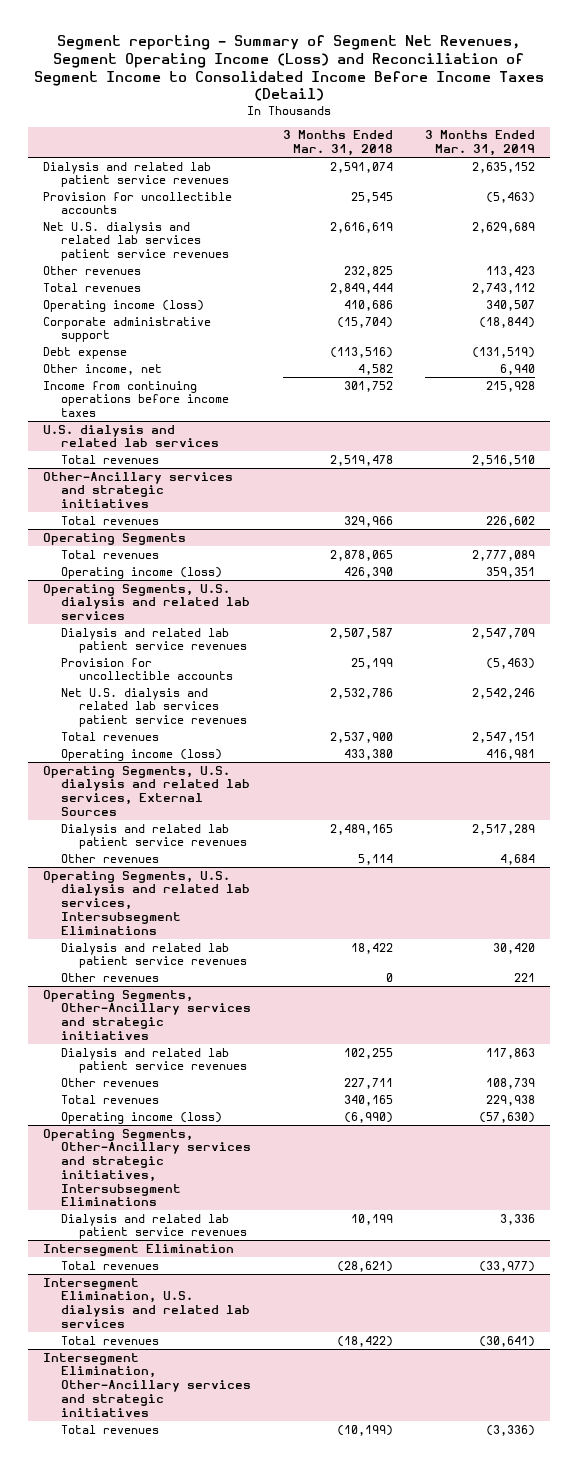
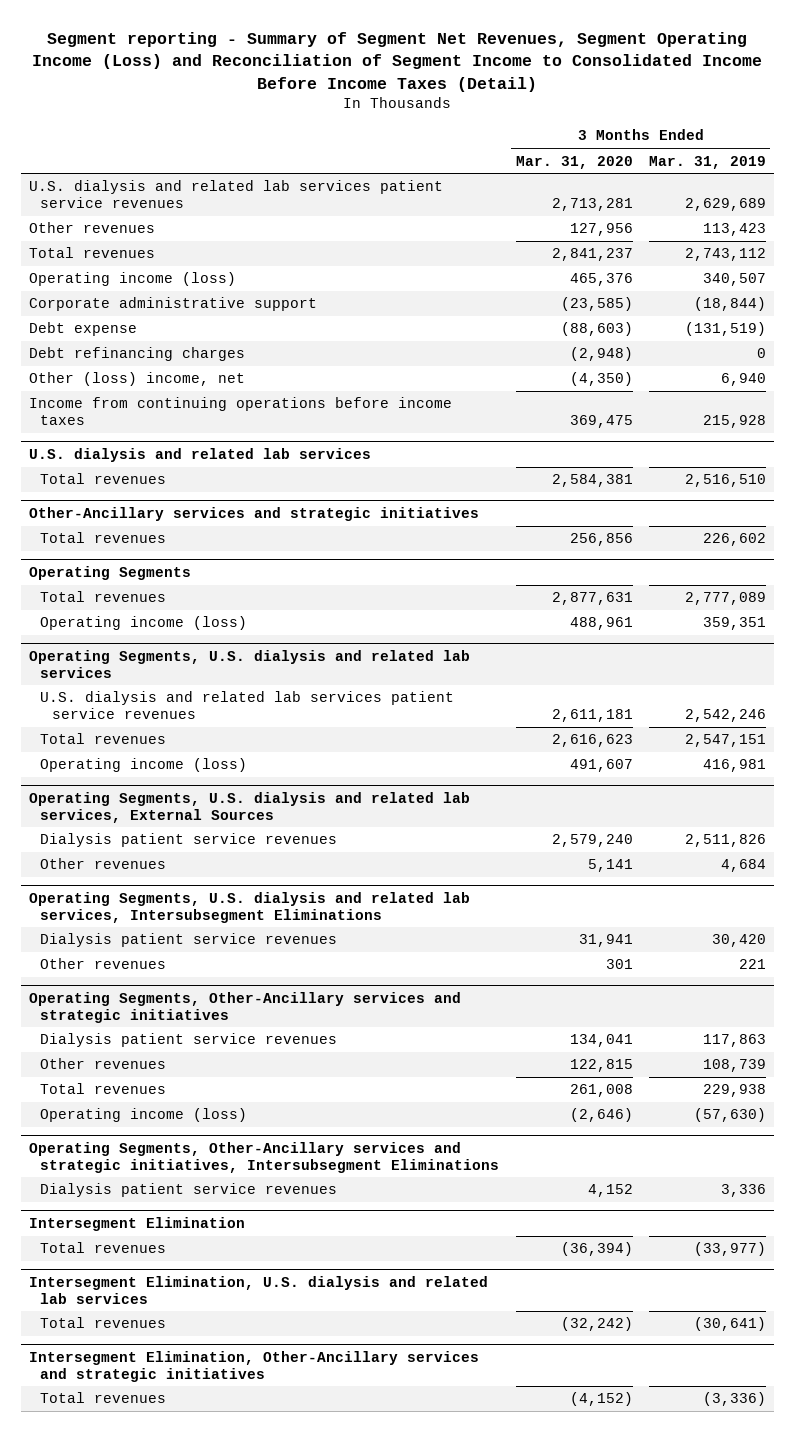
[282,130,393,157] 3 Months Ended Mar. 31, 2018 -> none
none -> [515,155,633,169] Mar. 31, 2020
[43,161,230,188] Dialysis and related lab patient service revenues -> none
[43,191,233,215] Provision for uncollectible accounts -> none
[43,221,230,262] Net U.S. dialysis and related lab services patient service revenues -> [29,180,444,209] U.S. dialysis and related lab services patient service revenues
none -> [29,347,246,362] Debt refinancing charges
[43,363,163,375] Other income, net -> [29,372,246,387] Other (loss) income, net
[61,627,248,654] Dialysis and related lab patient service revenues -> none
[61,657,234,681] Provision for uncollectible accounts -> none
[61,687,248,728] Net U.S. dialysis and related lab services patient service revenues -> [40,691,455,720] U.S. dialysis and related lab services patient service revenues
[61,823,248,850] Dialysis and related lab patient service revenues -> [40,833,338,848] Dialysis patient service revenues
[471,823,535,835] 2,517,289 -> [684,834,766,848] 2,511,826
[61,942,248,969] Dialysis and related lab patient service revenues -> [40,933,338,948] Dialysis patient service revenues
[61,1047,248,1074] Dialysis and related lab patient service revenues -> [40,1033,338,1048] Dialysis patient service revenues
[61,1213,248,1240] Dialysis and related lab patient service revenues -> [40,1183,338,1198] Dialysis patient service revenues

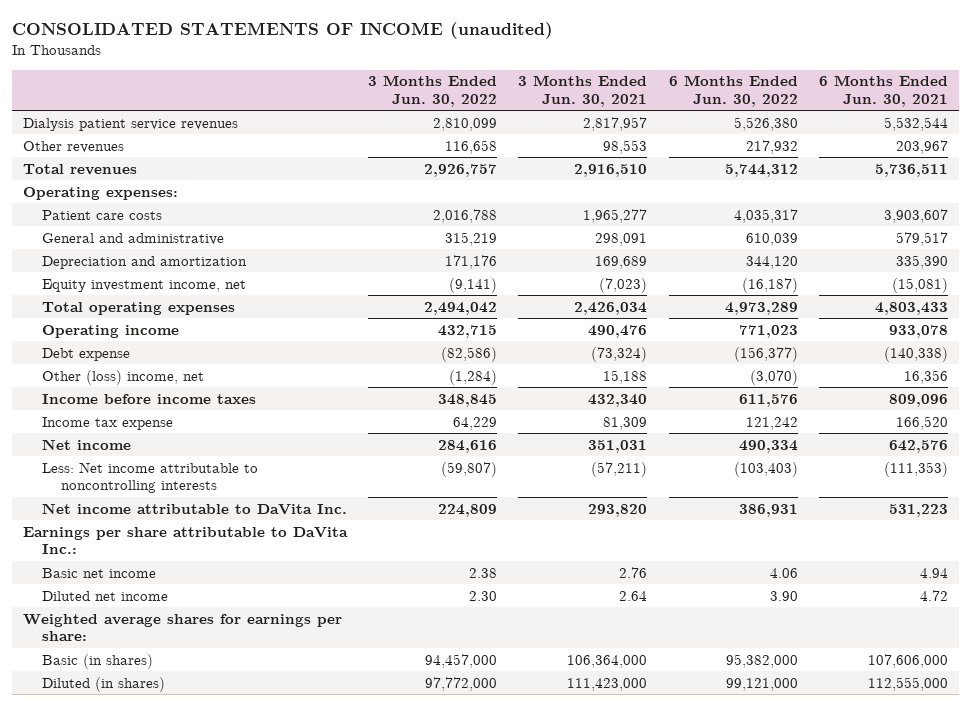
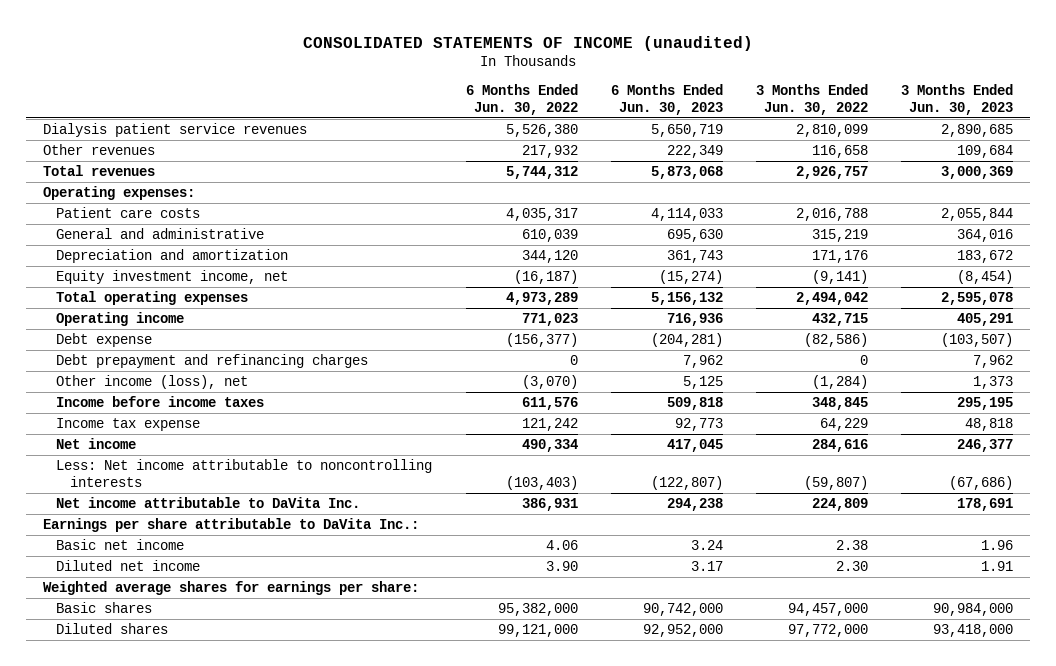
[518,75,648,107] 3 Months Ended Jun. 30, 2021 -> none
[819,75,949,107] 6 Months Ended Jun. 30, 2021 -> none
none -> [610,84,723,115] 6 Months Ended Jun. 30, 2023
none -> [901,84,1014,115] 3 Months Ended Jun. 30, 2023
none -> [56,354,369,369] Debt prepayment and refinancing charges
[41,369,204,385] Other (loss) income, net -> [56,375,249,390] Other income (loss), net
[41,653,153,669] Basic (in shares) -> [56,602,153,614] Basic shares
[41,676,165,692] Diluted (in shares) -> [56,623,169,635] Diluted shares

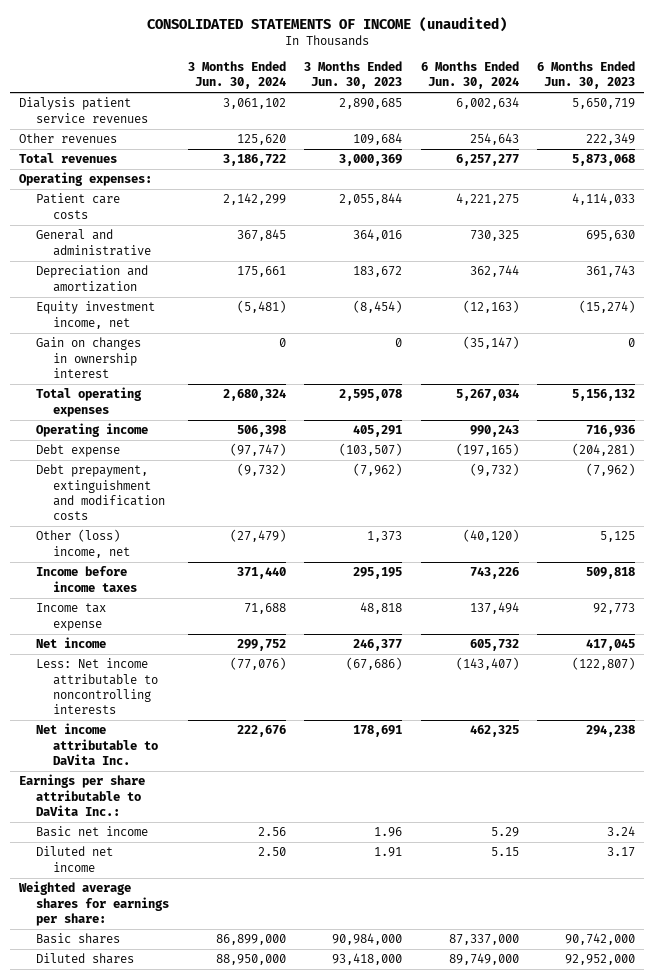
[465,84,578,115] 6 Months Ended Jun. 30, 2022 -> none
[756,84,869,115] 3 Months Ended Jun. 30, 2022 -> none
none -> [187,60,286,90] 3 Months Ended Jun. 30, 2024
none -> [420,60,519,90] 6 Months Ended Jun. 30, 2024
none -> [35,337,141,379] Gain on changes in ownership interest
[56,354,369,369] Debt prepayment and refinancing charges -> none
none -> [35,464,165,521] Debt prepayment, extinguishment and modification costs
[56,375,249,390] Other income (loss), net -> [35,529,130,558] Other (loss) income, net

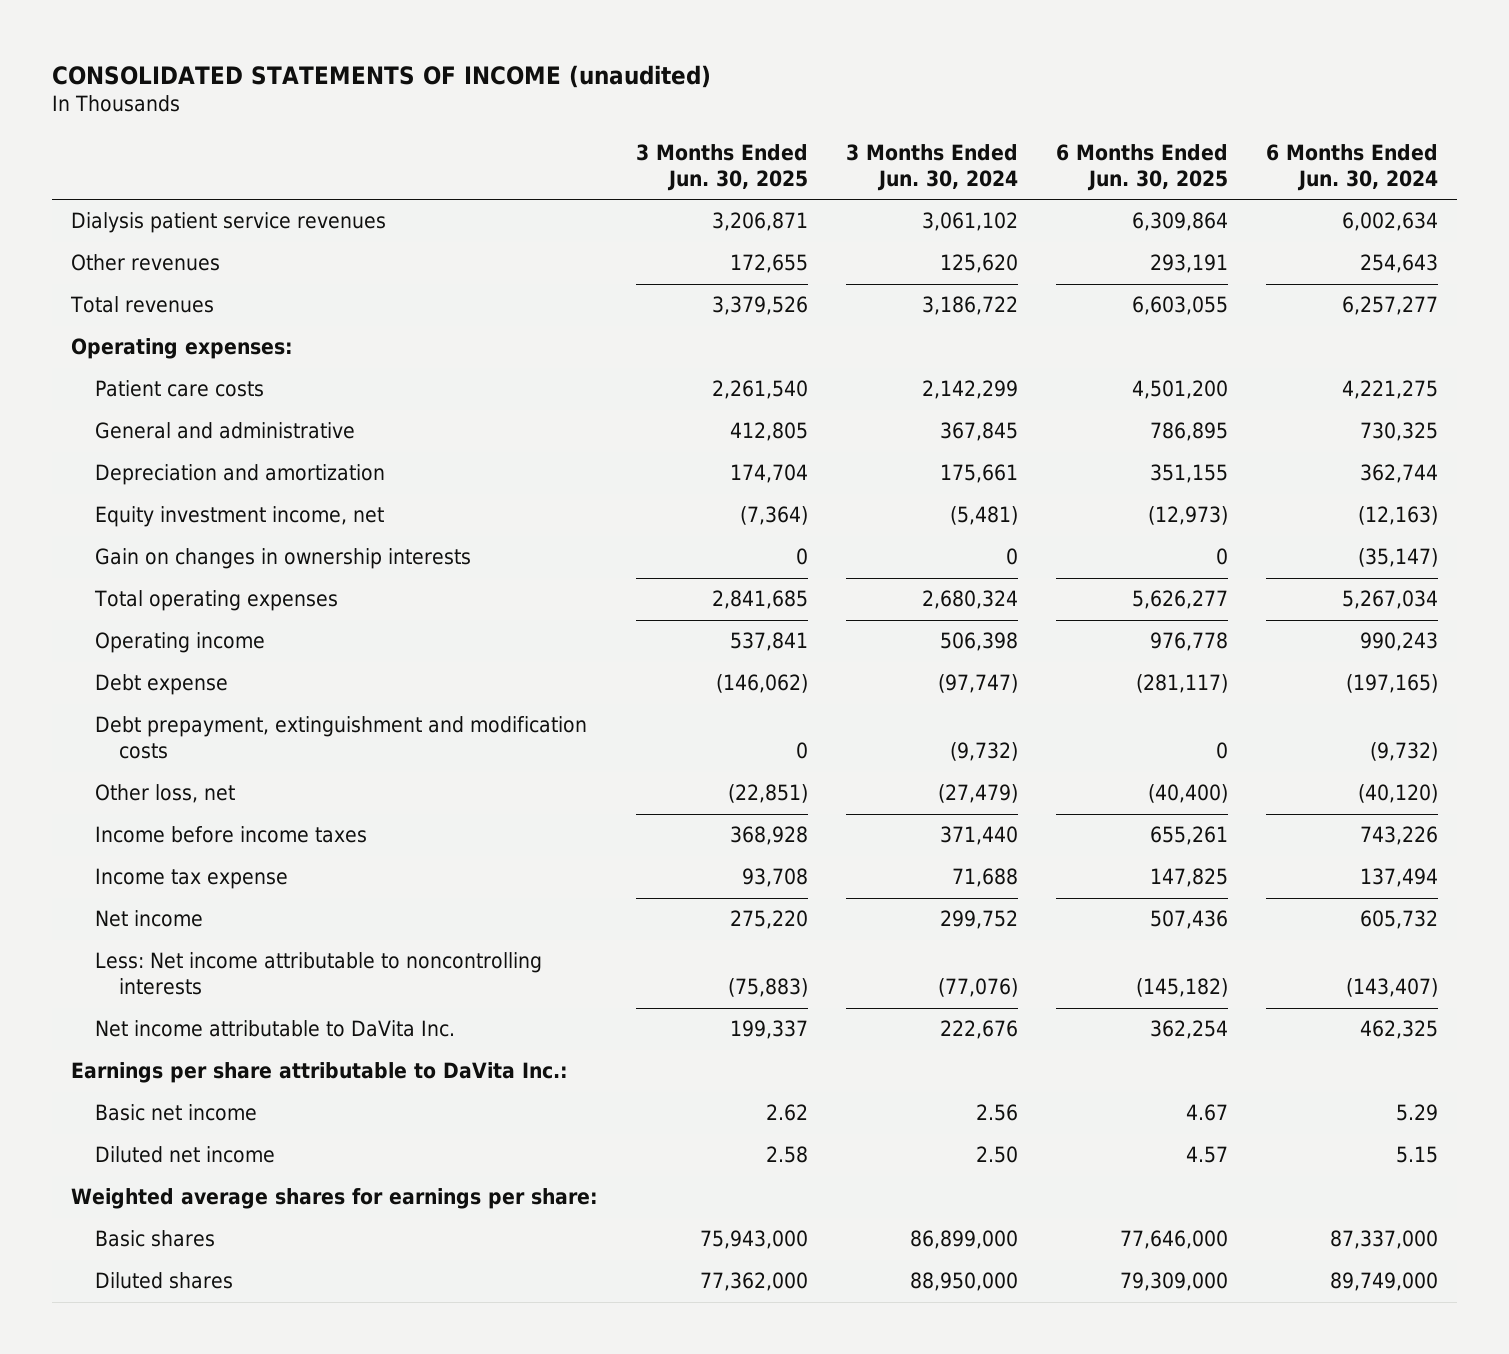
[304,60,403,90] 3 Months Ended Jun. 30, 2023 -> none
[537,60,636,90] 6 Months Ended Jun. 30, 2023 -> none
none -> [636,143,809,191] 3 Months Ended Jun. 30, 2025
none -> [1055,143,1228,191] 6 Months Ended Jun. 30, 2025
[35,337,141,379] Gain on changes in ownership interest -> [95,548,472,570] Gain on changes in ownership interests
[35,529,130,558] Other (loss) income, net -> [95,784,236,804] Other loss, net

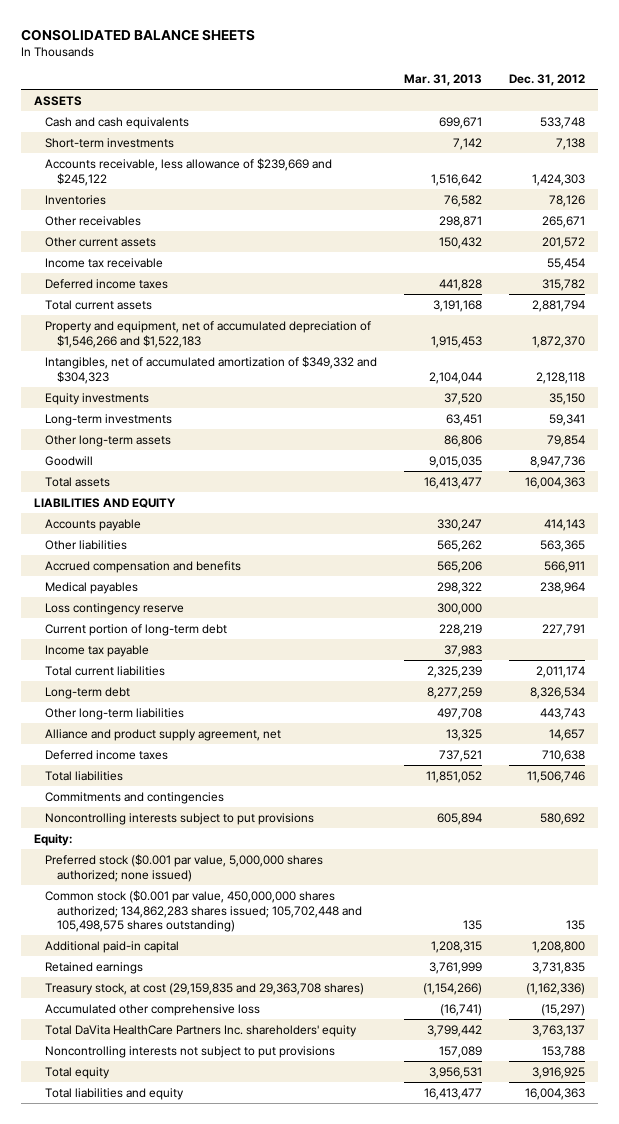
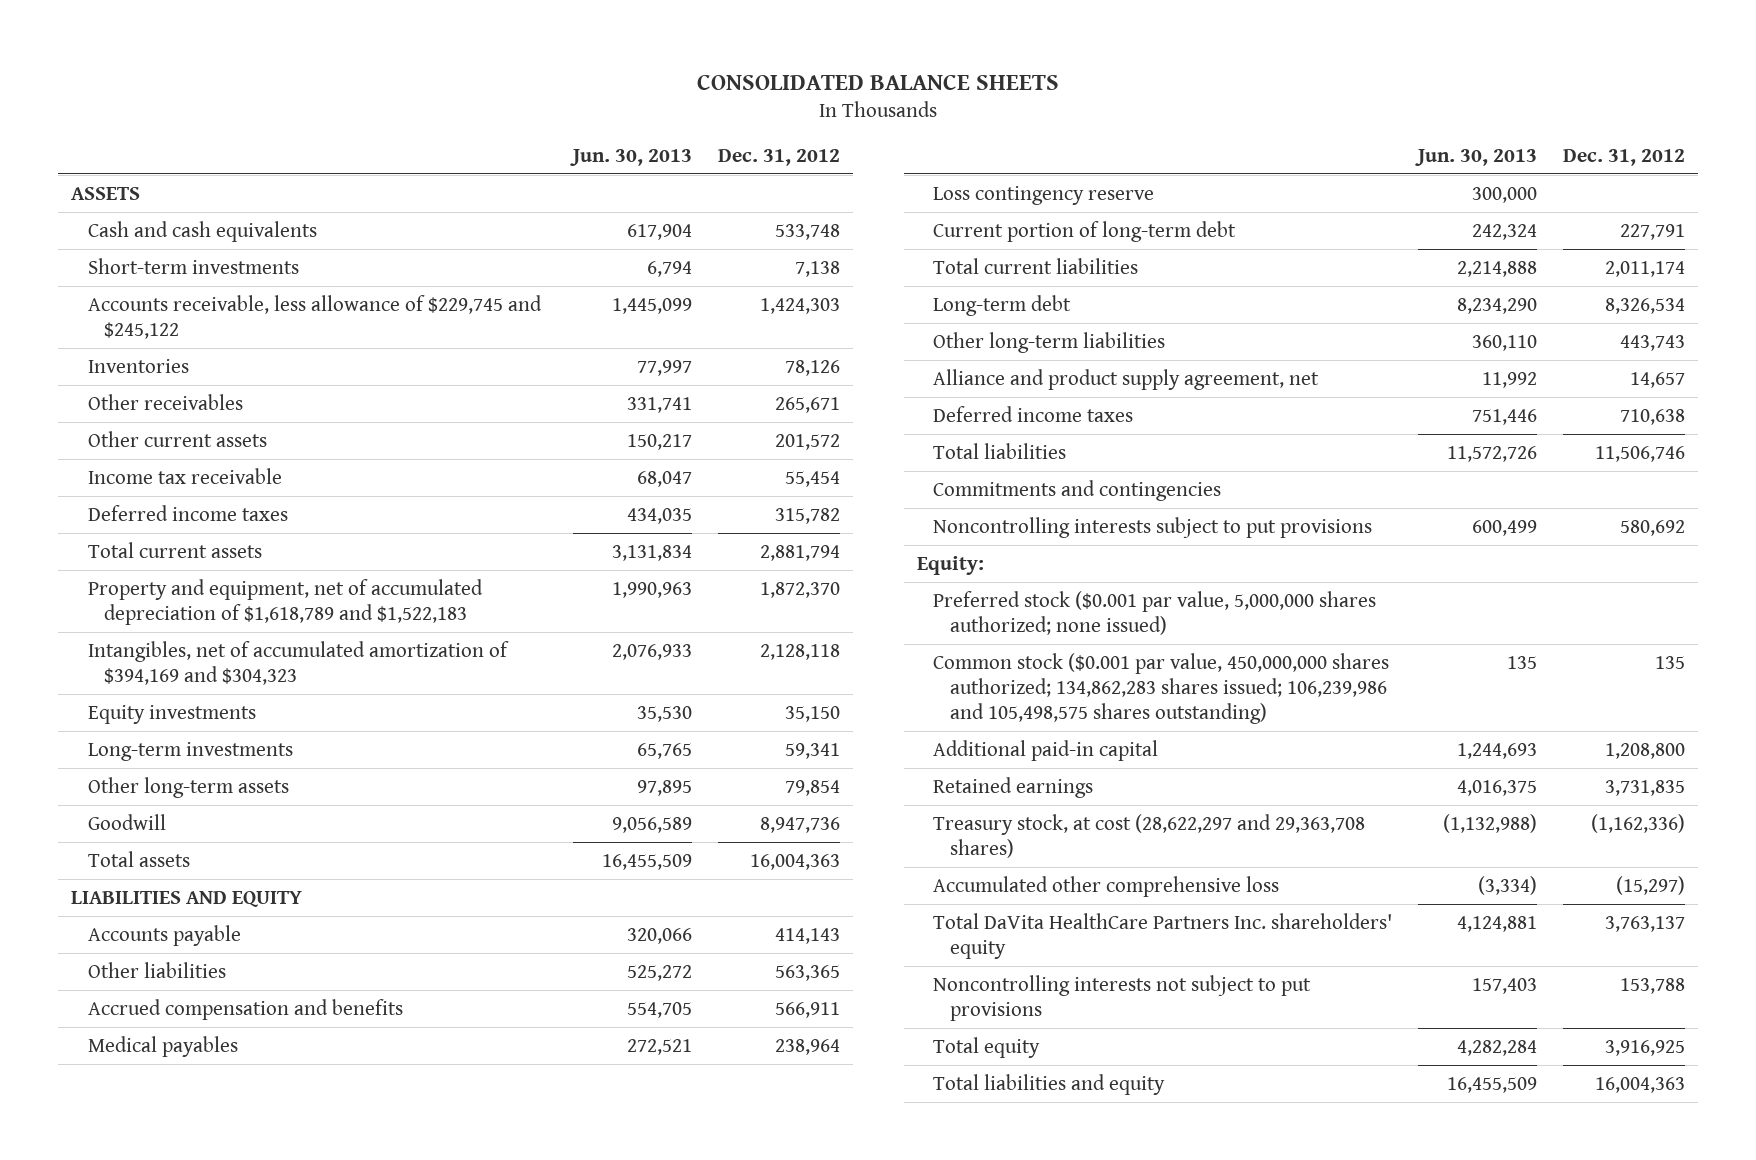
[404,73,483,86] Mar. 31, 2013 -> none
none -> [569,148,692,166] Jun. 30, 2013
[45,157,333,186] Accounts receivable, less allowance of $239,669 and $245,122 -> [87,294,542,339] Accounts receivable, less allowance of $229,745 and $245,122
[45,320,372,348] Property and equipment, net of accumulated depreciation of $1,546,266 and $1,522,183 -> [87,578,483,625] Property and equipment, net of accumulated depreciation of $1,618,789 and $1,522,183
[45,355,378,384] Intangibles, net of accumulated amortization of $349,332 and $304,323 -> [87,640,509,685] Intangibles, net of accumulated amortization of $394,169 and $304,323
[45,644,150,657] Income tax payable -> none
[45,889,362,933] Common stock ($0.001 par value, 450,000,000 shares authorized; 134,862,283 shares issued; 105,702,448 and 105,498,575 shares outstanding) -> [933,652,1390,724] Common stock ($0.001 par value, 450,000,000 shares authorized; 134,862,283 shares issued; 106,239,986 and 105,498,575 shares outstanding)
[45,982,365,995] Treasury stock, at cost (29,159,835 and 29,363,708 shares) -> [933,813,1366,858] Treasury stock, at cost (28,622,297 and 29,363,708 shares)

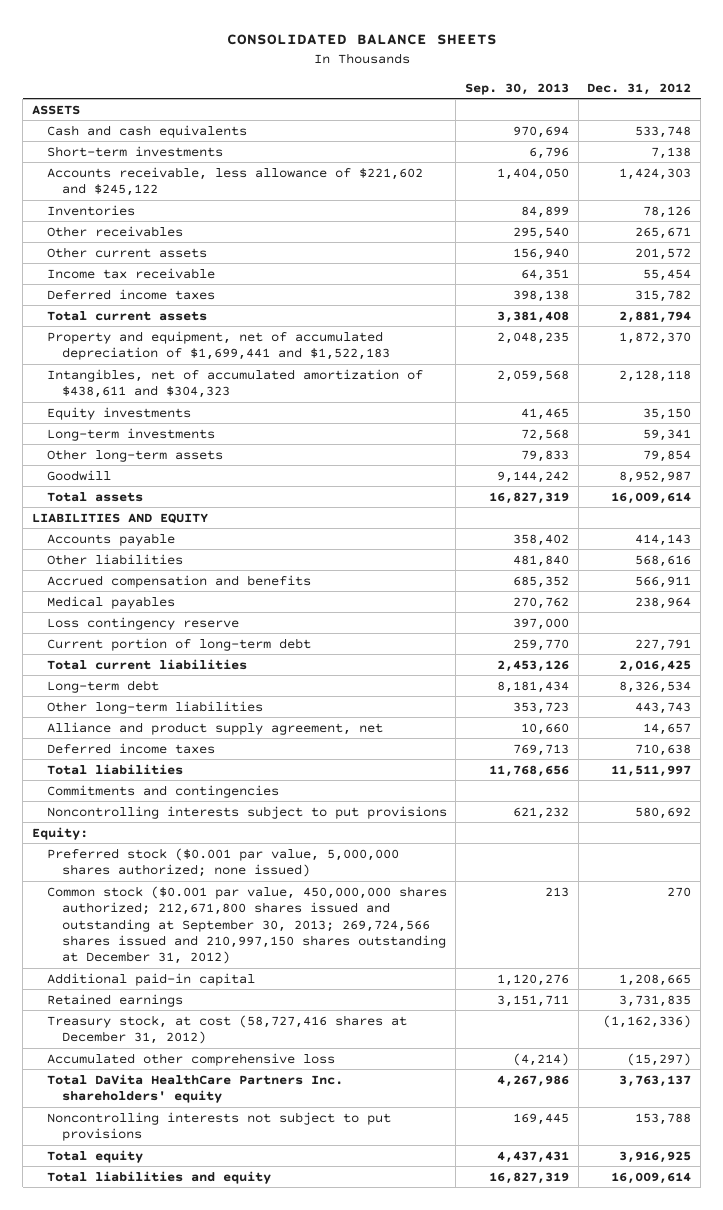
[569,148,692,166] Jun. 30, 2013 -> none
none -> [465,82,570,95] Sep. 30, 2013
[87,294,542,339] Accounts receivable, less allowance of $229,745 and $245,122 -> [46,166,423,197] Accounts receivable, less allowance of $221,602 and $245,122
[87,578,483,625] Property and equipment, net of accumulated depreciation of $1,618,789 and $1,522,183 -> [46,330,390,361] Property and equipment, net of accumulated depreciation of $1,699,441 and $1,522,183
[87,640,509,685] Intangibles, net of accumulated amortization of $394,169 and $304,323 -> [46,368,423,399] Intangibles, net of accumulated amortization of $438,611 and $304,323
[759,816,840,833] 8,947,736 -> [619,470,692,483] 8,952,987
[749,853,840,870] 16,004,363 -> [611,491,692,504] 16,009,614
[774,964,840,981] 563,365 -> [635,554,692,567] 568,616
[1605,260,1686,277] 2,011,174 -> [619,659,692,672] 2,016,425
[1595,445,1686,462] 11,506,746 -> [611,764,692,777] 11,511,997
[933,652,1390,724] Common stock ($0.001 par value, 450,000,000 shares authorized; 134,862,283 shares issued; 106,239,986 and 105,498,575 shares outstanding) -> [46,885,447,965] Common stock ($0.001 par value, 450,000,000 shares authorized; 212,671,800 shares issued and outstanding at September 30, 2013; 269,724,566 shares issued and 210,997,150 shares outstanding at December 31, 2012)
[1655,655,1686,669] 135 -> [667,886,692,897] 270
[1605,742,1686,759] 1,208,800 -> [619,973,692,986] 1,208,665
[933,813,1366,858] Treasury stock, at cost (28,622,297 and 29,363,708 shares) -> [46,1014,407,1045] Treasury stock, at cost (58,727,416 shares at December 31, 2012)
[1595,1076,1686,1093] 16,004,363 -> [611,1171,692,1184] 16,009,614

